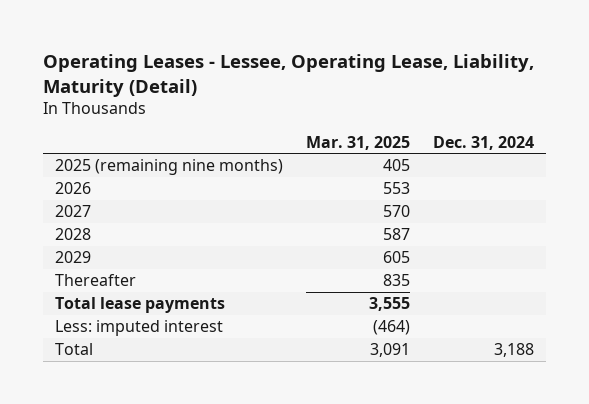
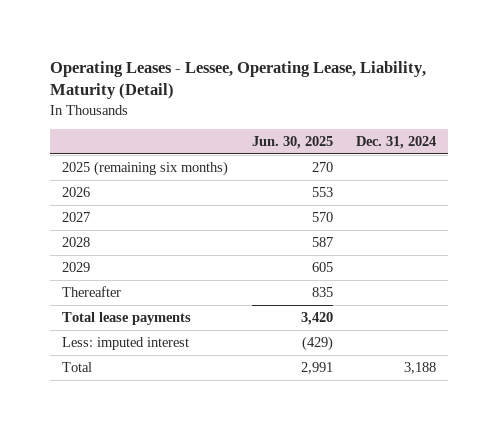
[306,135,411,150] Mar. 31, 2025 -> none
none -> [251,136,333,150] Jun. 30, 2025
[54,159,283,176] 2025 (remaining nine months) -> [62,161,229,177] 2025 (remaining six months)

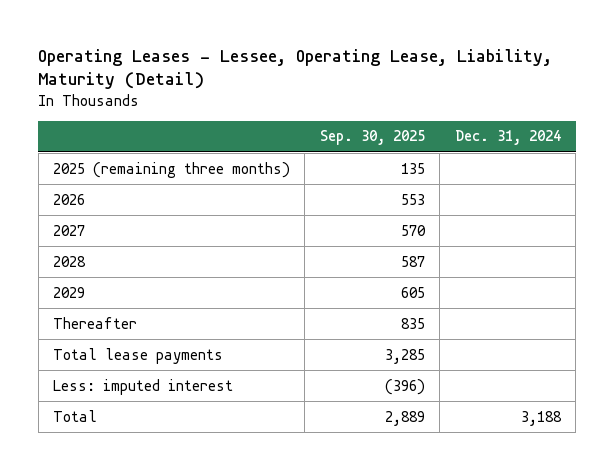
[251,136,333,150] Jun. 30, 2025 -> none
none -> [319,130,425,146] Sep. 30, 2025
[62,161,229,177] 2025 (remaining six months) -> [53,161,291,178] 2025 (remaining three months)

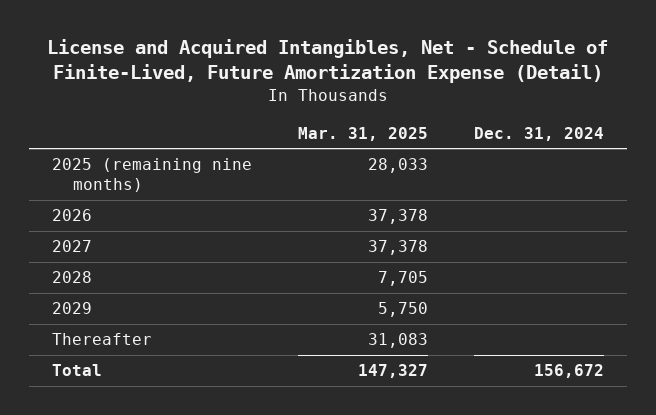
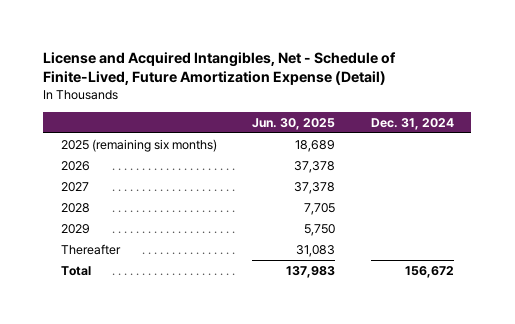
[297,126,428,141] Mar. 31, 2025 -> none
none -> [252,117,336,130] Jun. 30, 2025
[51,158,252,193] 2025 (remaining nine months) -> [61,139,218,153] 2025 (remaining six months)

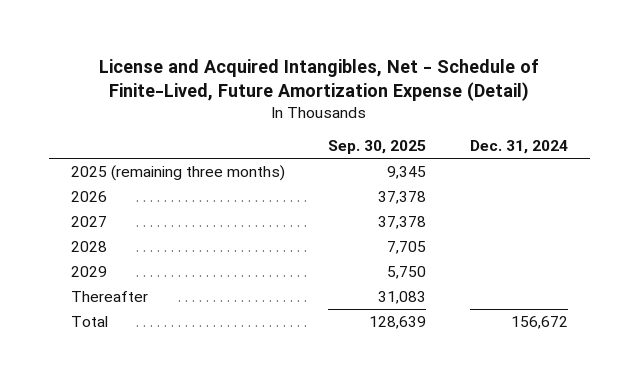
[252,117,336,130] Jun. 30, 2025 -> none
none -> [328,140,427,155] Sep. 30, 2025
[61,139,218,153] 2025 (remaining six months) -> [70,165,285,182] 2025 (remaining three months)

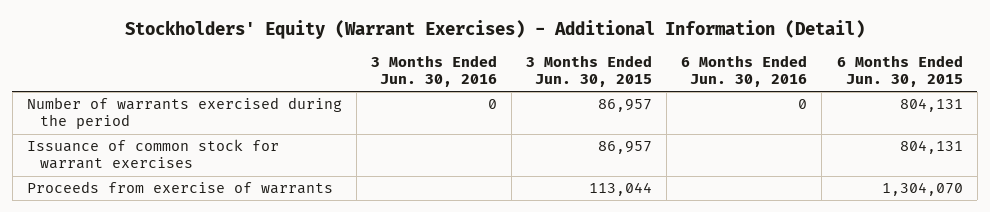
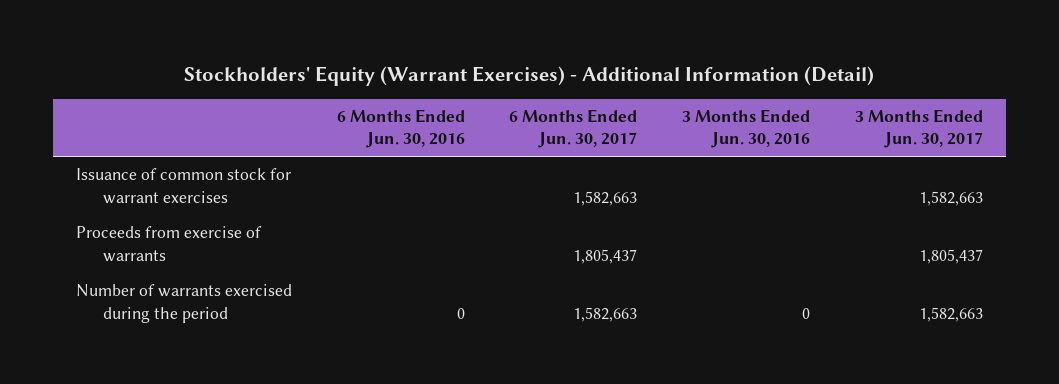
[526,55,653,88] 3 Months Ended Jun. 30, 2015 -> none
[836,55,963,88] 6 Months Ended Jun. 30, 2015 -> none
none -> [509,108,638,149] 6 Months Ended Jun. 30, 2017
none -> [855,108,984,149] 3 Months Ended Jun. 30, 2017
[27,97,343,130] Number of warrants exercised during the period -> [75,284,292,323] Number of warrants exercised during the period

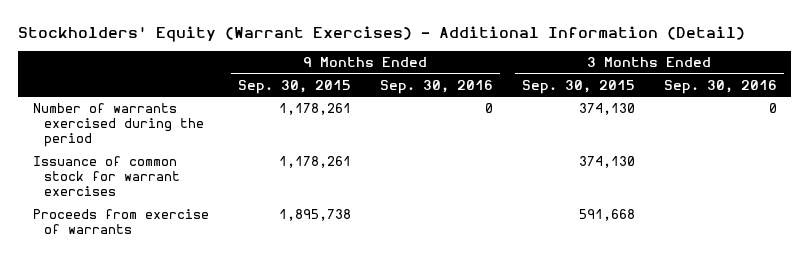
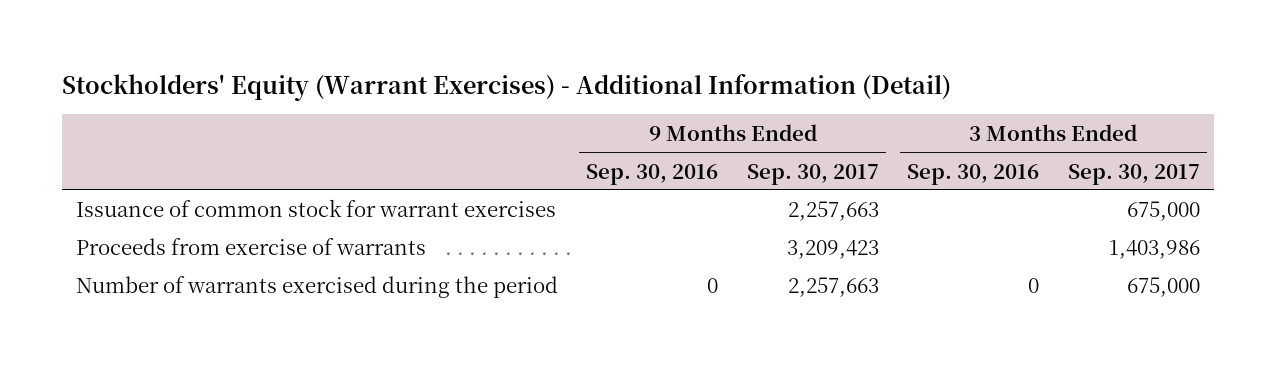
[237,79,351,94] Sep. 30, 2015 -> none
[521,79,635,94] Sep. 30, 2015 -> none
none -> [746,163,879,185] Sep. 30, 2017
none -> [1067,163,1200,185] Sep. 30, 2017
[32,103,204,148] Number of warrants exercised during the period -> [75,276,558,299] Number of warrants exercised during the period

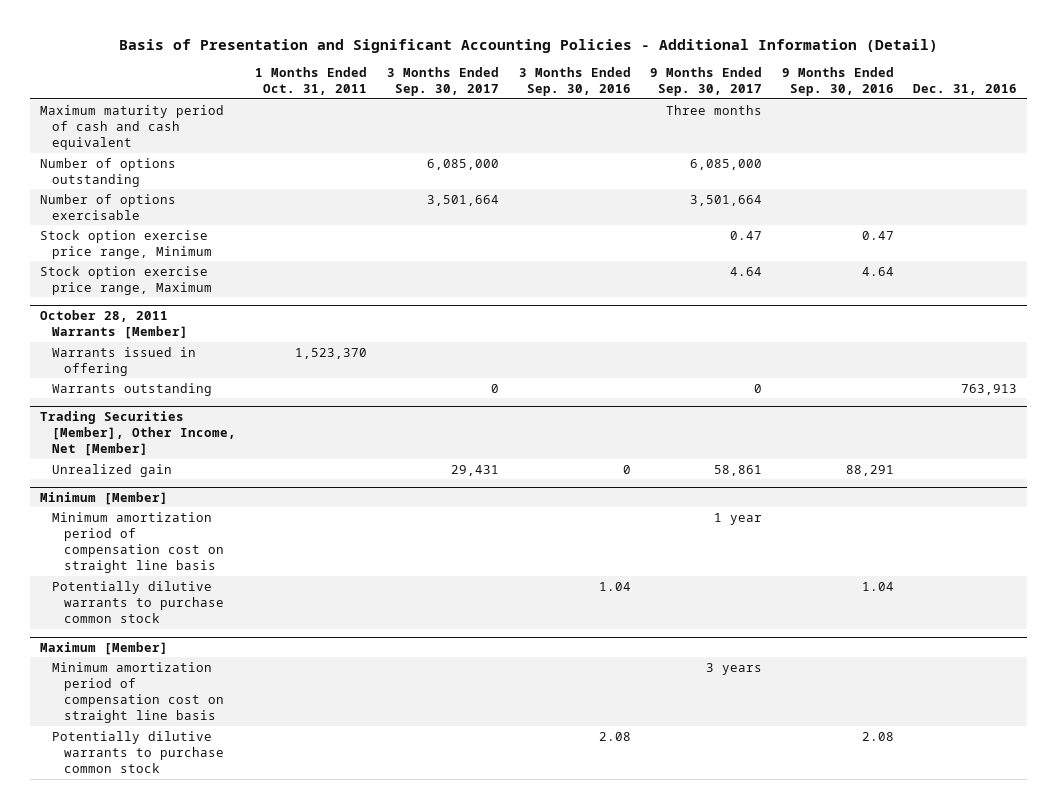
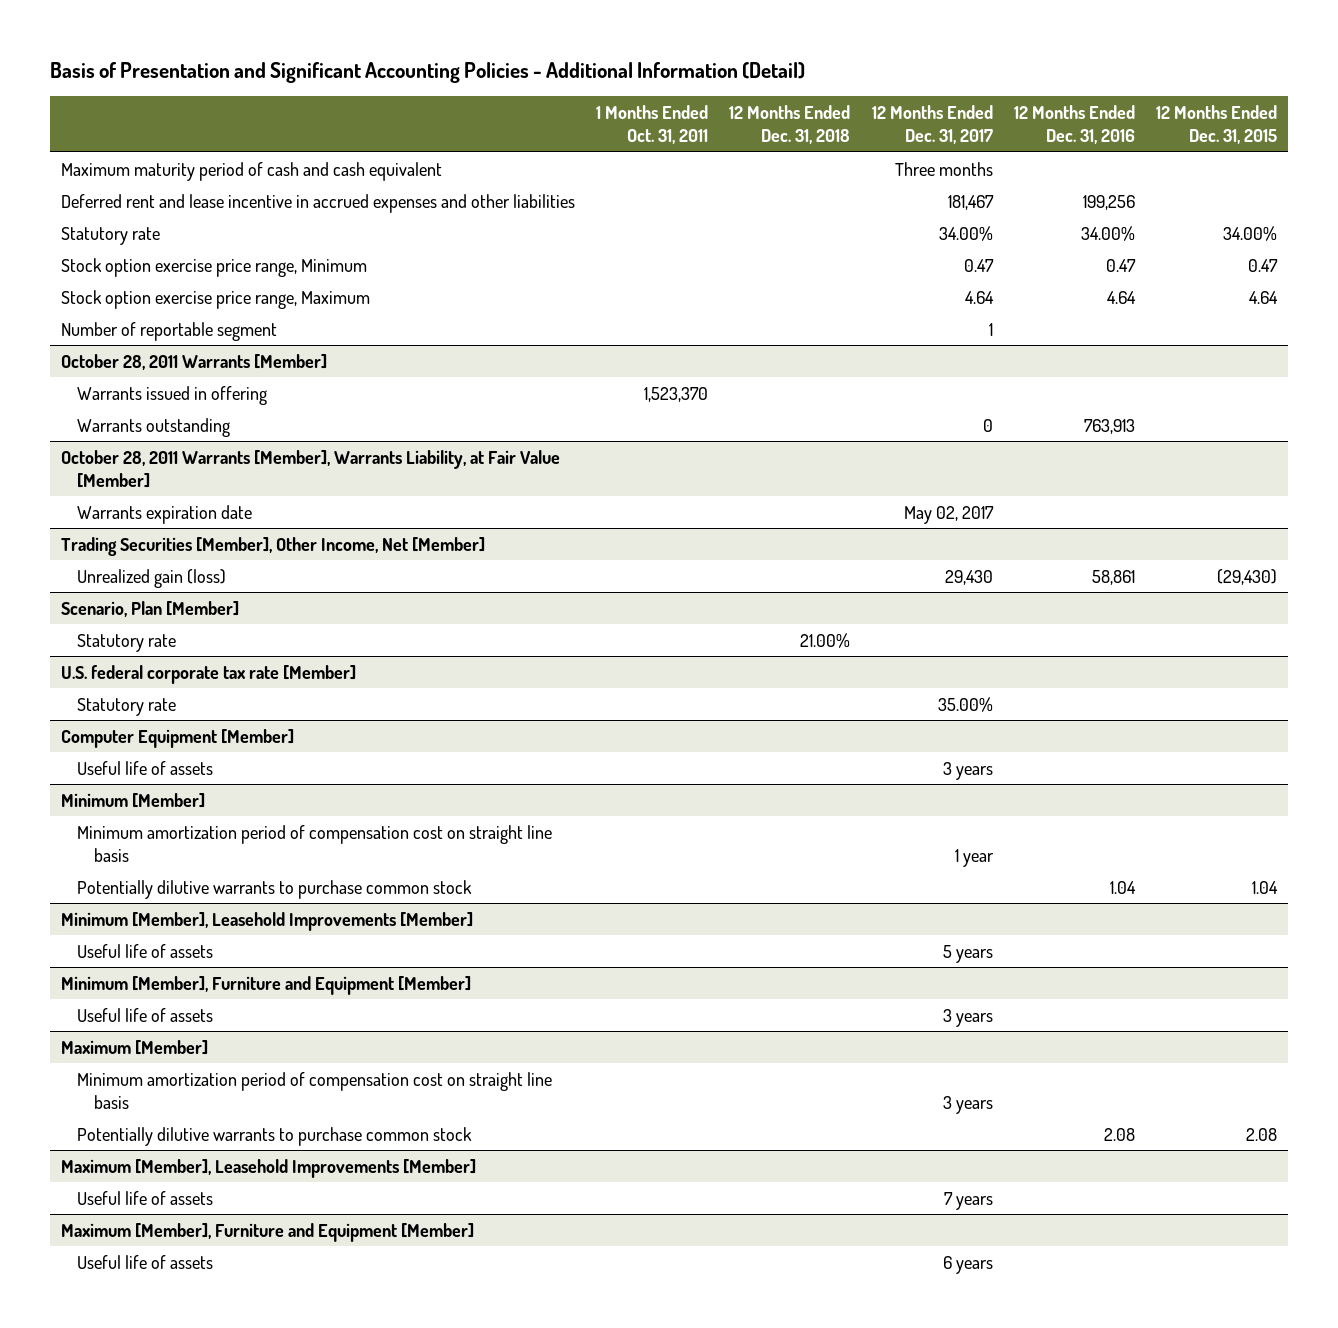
[387,67,500,97] 3 Months Ended Sep. 30, 2017 -> none
[518,67,631,97] 3 Months Ended Sep. 30, 2016 -> none
[650,67,763,97] 9 Months Ended Sep. 30, 2017 -> none
[781,67,894,97] 9 Months Ended Sep. 30, 2016 -> none
[913,84,1018,96] Dec. 31, 2016 -> none
none -> [729,105,851,145] 12 Months Ended Dec. 31, 2018
none -> [871,105,993,145] 12 Months Ended Dec. 31, 2017
none -> [1013,105,1135,145] 12 Months Ended Dec. 31, 2016
none -> [1156,105,1278,145] 12 Months Ended Dec. 31, 2015
[39,157,176,187] Number of options outstanding -> none
[39,193,176,220] Number of options exercisable -> none
none -> [60,193,575,213] Deferred rent and lease incentive in accrued expenses and other liabilities
none -> [60,226,160,245] Statutory rate
none -> [60,321,277,341] Number of reportable segment
none -> [60,449,560,488] October 28, 2011 Warrants [Member], Warrants Liability, at Fair Value [Member]
none -> [77,504,253,524] Warrants expiration date
[51,463,172,477] Unrealized gain -> [77,568,227,588] Unrealized gain (loss)
none -> [60,600,239,617] Scenario, Plan [Member]
none -> [77,633,177,652] Statutory rate
none -> [60,664,356,684] U.S. federal corporate tax rate [Member]
none -> [77,697,177,716] Statutory rate
none -> [60,728,294,748] Computer Equipment [Member]
none -> [77,760,214,775] Useful life of assets
none -> [60,911,473,931] Minimum [Member], Leasehold Improvements [Member]
none -> [77,943,214,958] Useful life of assets
none -> [60,975,471,995] Minimum [Member], Furniture and Equipment [Member]
none -> [77,1007,214,1022] Useful life of assets
none -> [60,1158,476,1178] Maximum [Member], Leasehold Improvements [Member]
none -> [77,1190,214,1205] Useful life of assets
none -> [60,1222,474,1242] Maximum [Member], Furniture and Equipment [Member]
none -> [77,1254,214,1269] Useful life of assets

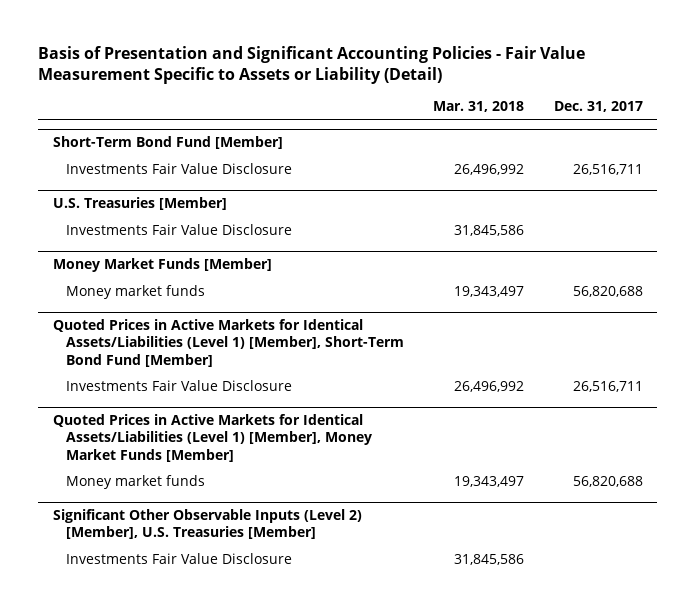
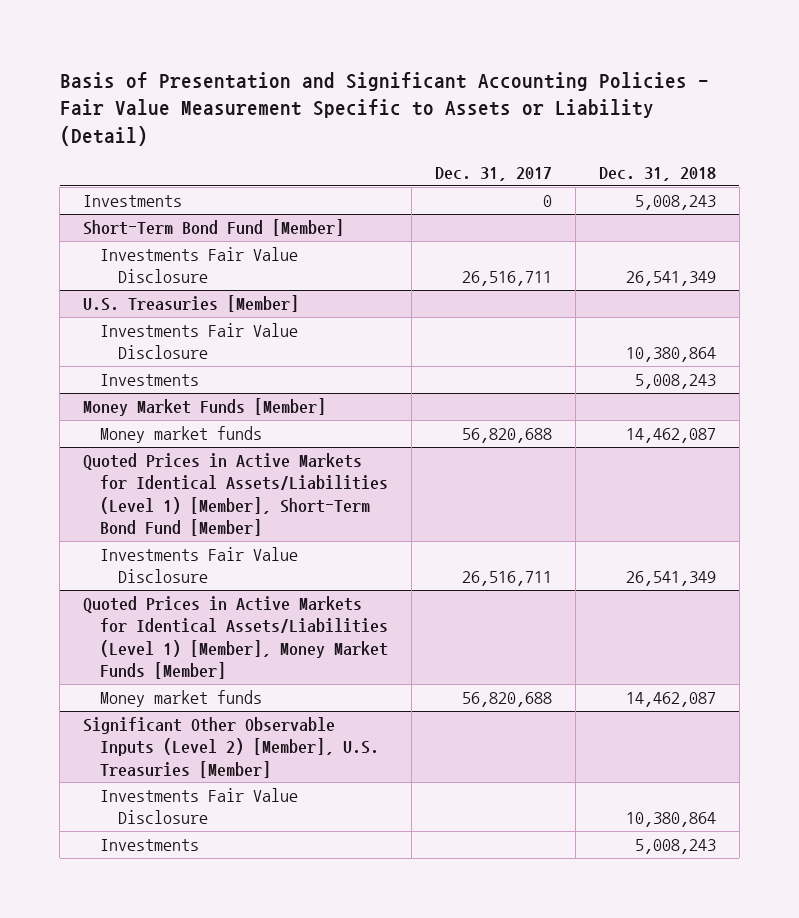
[433,101,525,113] Mar. 31, 2018 -> none
none -> [598,167,716,182] Dec. 31, 2018
none -> [82,195,182,208] Investments
none -> [100,374,200,387] Investments
none -> [100,839,200,852] Investments

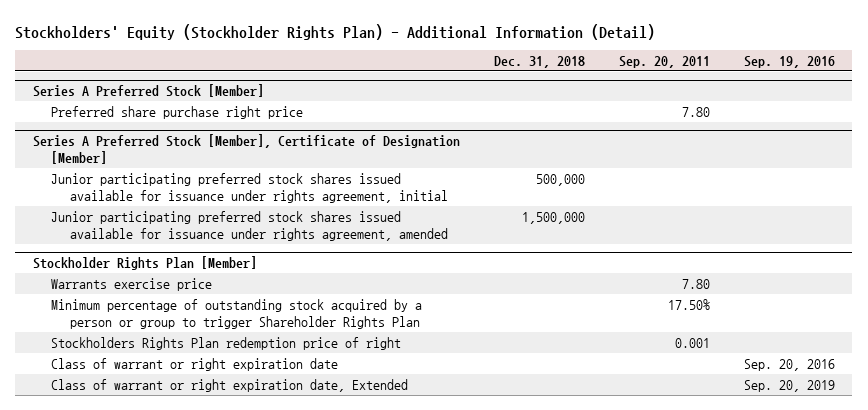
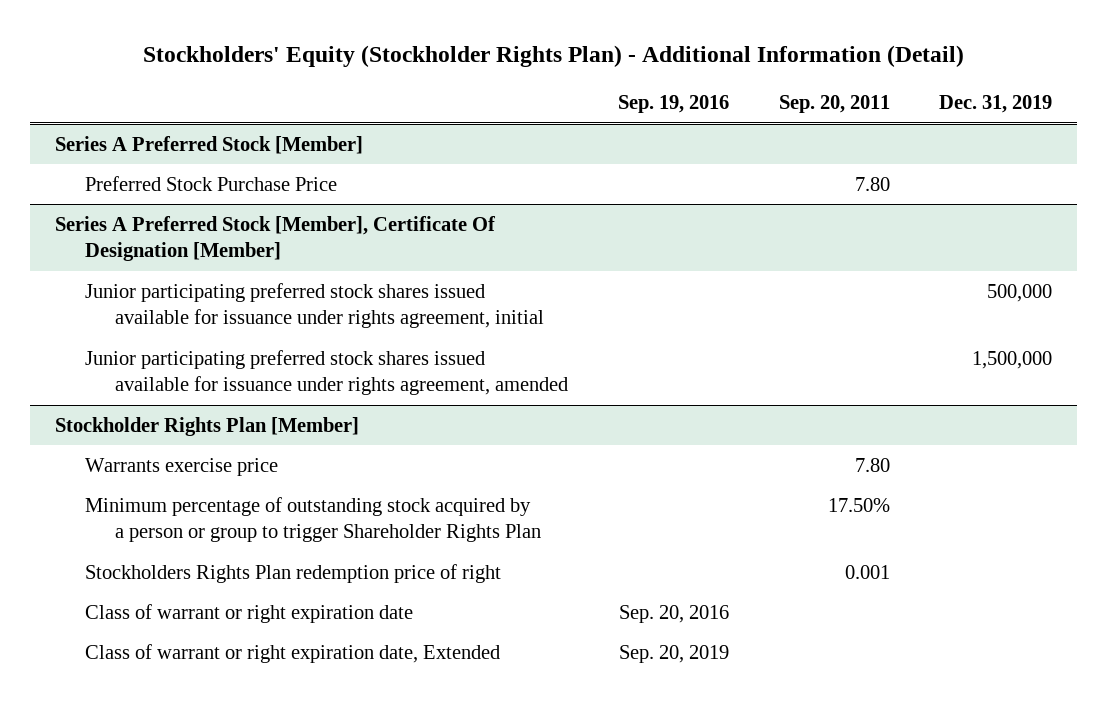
[493,55,585,68] Dec. 31, 2018 -> none
none -> [939,95,1053,114] Dec. 31, 2019
[51,105,304,119] Preferred share purchase right price -> [85,175,338,191] Preferred Stock Purchase Price
[32,134,460,165] Series A Preferred Stock [Member], Certificate of Designation [Member] -> [54,215,496,262] Series A Preferred Stock [Member], Certificate Of Designation [Member]

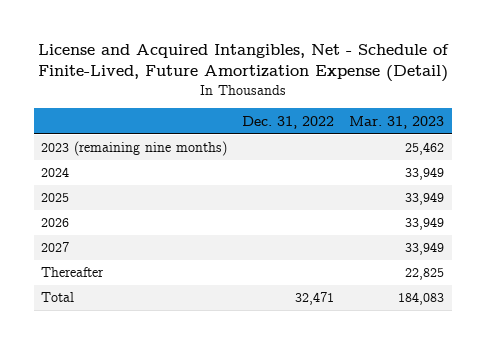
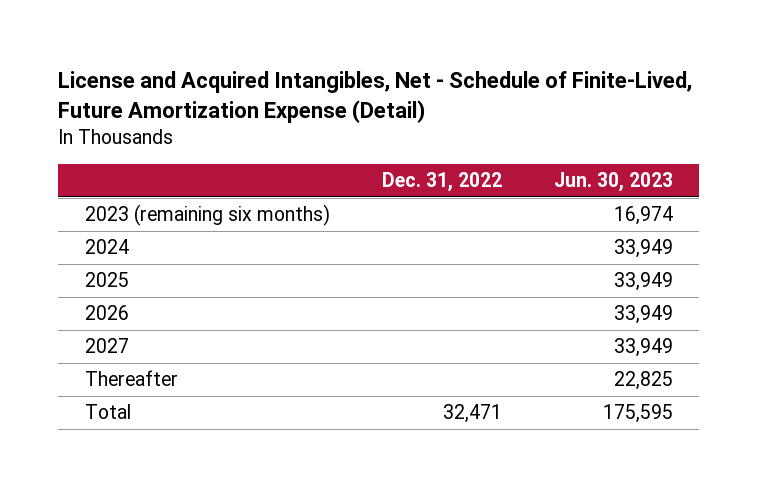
[349,115,445,129] Mar. 31, 2023 -> none
none -> [554,172,674,193] Jun. 30, 2023
[41,141,228,157] 2023 (remaining nine months) -> [84,204,330,227] 2023 (remaining six months)

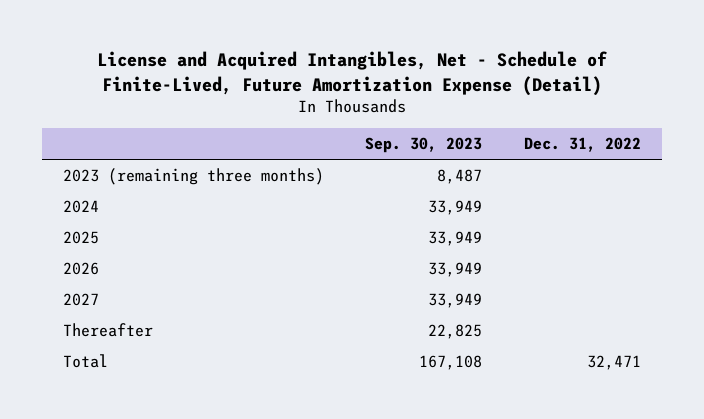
[554,172,674,193] Jun. 30, 2023 -> none
none -> [365,137,483,154] Sep. 30, 2023
[84,204,330,227] 2023 (remaining six months) -> [62,168,324,186] 2023 (remaining three months)

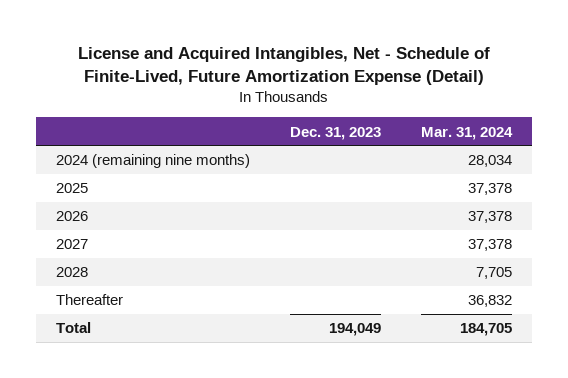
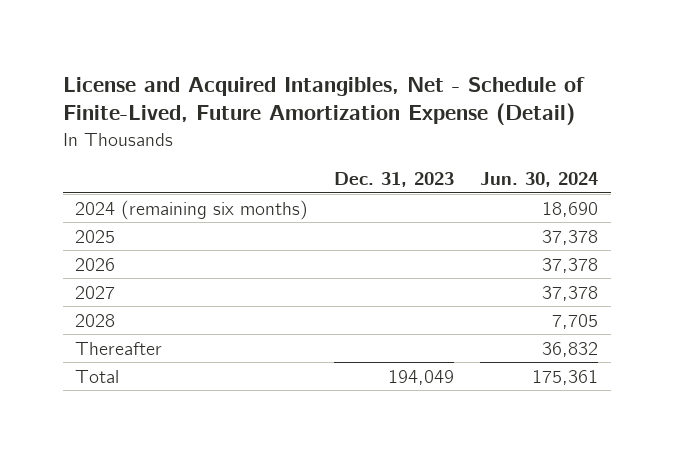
[421,126,514,140] Mar. 31, 2024 -> none
none -> [479,171,598,187] Jun. 30, 2024
[55,154,250,169] 2024 (remaining nine months) -> [75,199,309,220] 2024 (remaining six months)

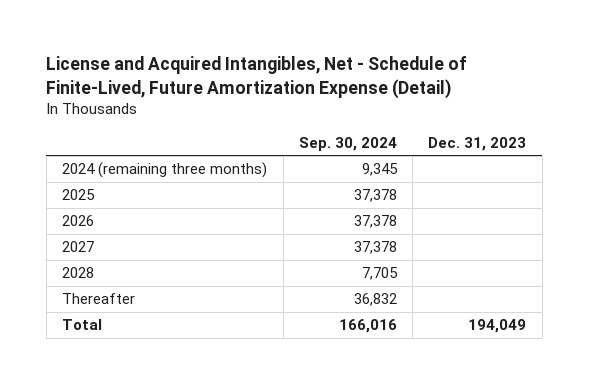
[479,171,598,187] Jun. 30, 2024 -> none
none -> [298,136,397,151] Sep. 30, 2024
[75,199,309,220] 2024 (remaining six months) -> [62,162,268,179] 2024 (remaining three months)

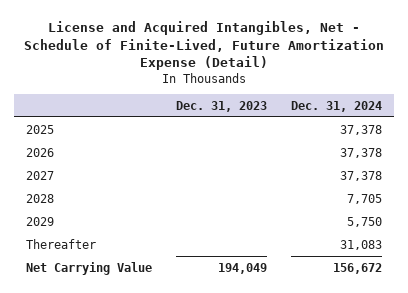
[298,136,397,151] Sep. 30, 2024 -> none
none -> [291,100,383,112] Dec. 31, 2024
[62,162,268,179] 2024 (remaining three months) -> none
none -> [26,216,55,226] 2029
[62,319,103,331] Total -> [26,261,153,275] Net Carrying Value

